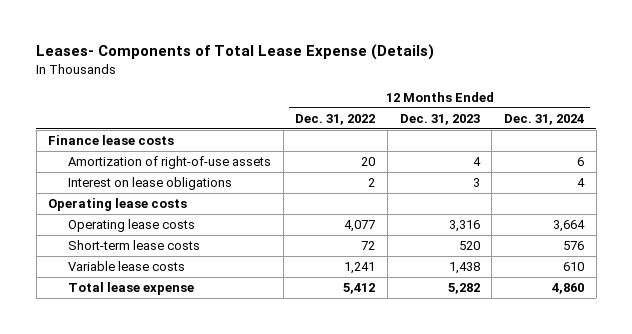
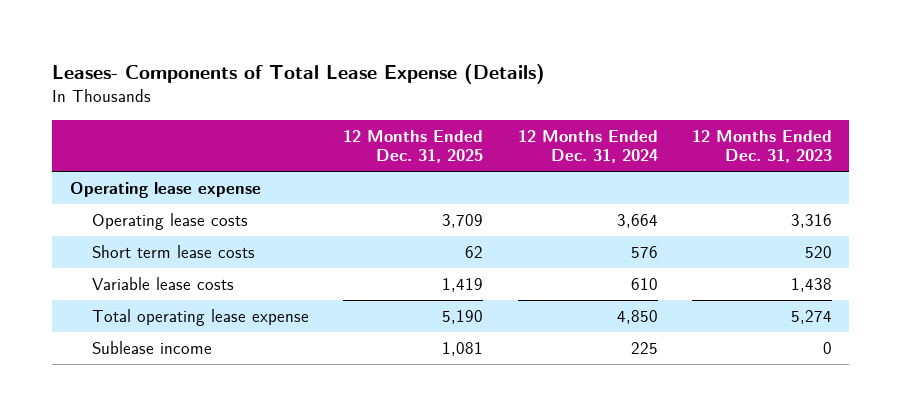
[295,114,376,126] Dec. 31, 2022 -> none
none -> [343,129,484,164] 12 Months Ended Dec. 31, 2025
[48,135,175,146] Finance lease costs -> none
[68,156,272,170] Amortization of right-of-use assets -> none
[68,177,233,191] Interest on lease obligations -> none
[48,198,188,212] Operating lease costs -> [69,181,261,198] Operating lease expense
[68,240,201,251] Short-term lease costs -> [91,244,255,258] Short term lease costs
[68,282,195,296] Total lease expense -> [91,308,309,326] Total operating lease expense
[447,283,480,295] 5,282 -> [790,309,832,324] 5,274
[551,283,584,295] 4,860 -> [616,309,658,324] 4,850
none -> [91,340,212,354] Sublease income

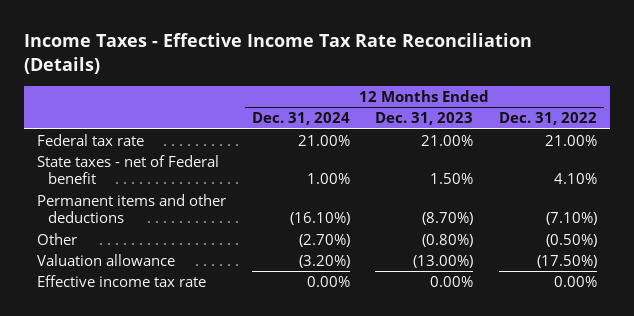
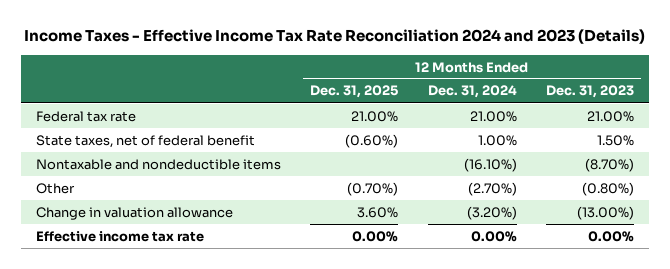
[23,33,532,74] Income Taxes - Effective Income Tax Rate Reconciliation (Details) -> [23,29,645,45] Income Taxes - Effective Income Tax Rate Reconciliation 2024 and 2023 (Details)
[499,112,598,126] Dec. 31, 2022 -> none
none -> [310,85,399,99] Dec. 31, 2025
[36,155,219,185] State taxes - net of Federal benefit -> [35,134,255,148] State taxes, net of federal benefit
[36,194,226,224] Permanent items and other deductions -> [35,158,281,170] Nontaxable and nondeductible items
[36,254,175,267] Valuation allowance -> [35,206,233,220] Change in valuation allowance

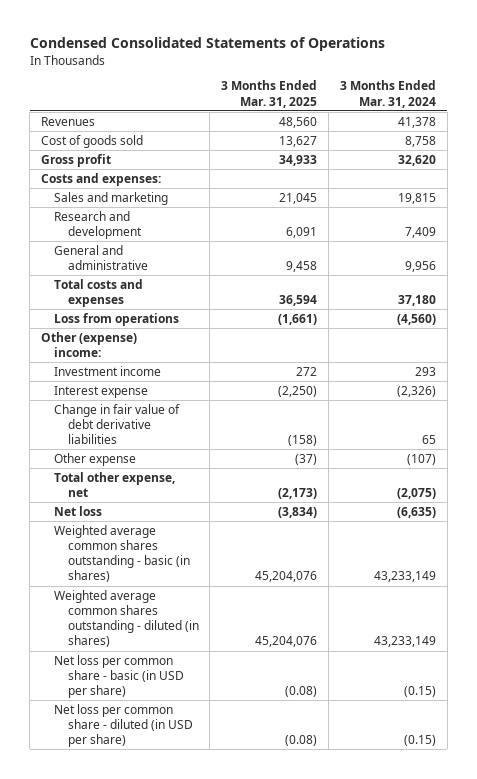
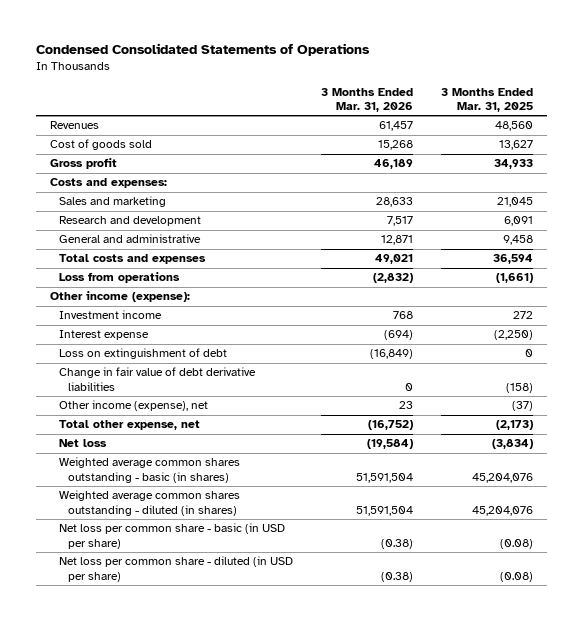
[339,80,436,108] 3 Months Ended Mar. 31, 2024 -> none
none -> [321,87,414,112] 3 Months Ended Mar. 31, 2026
[40,331,137,358] Other (expense) income: -> [49,291,190,303] Other income (expense):
none -> [59,348,228,360] Loss on extinguishment of debt
[54,452,137,466] Other expense -> [59,400,209,412] Other income (expense), net

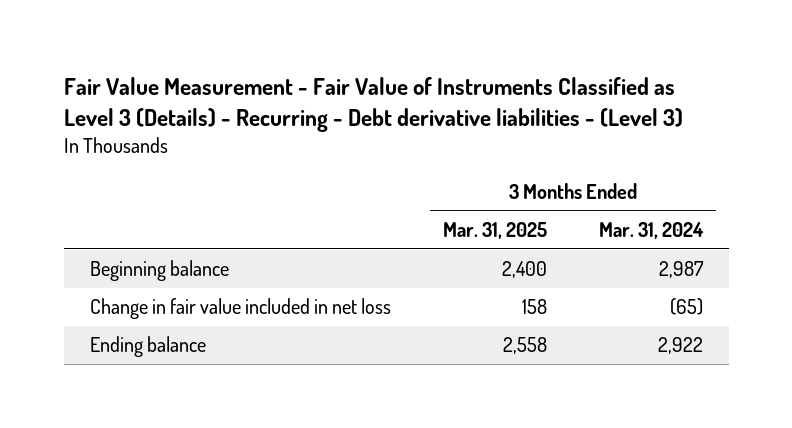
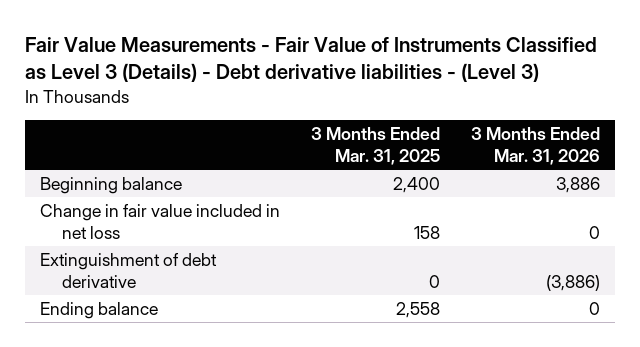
[63,76,683,132] Fair Value Measurement - Fair Value of Instruments Classified as Level 3 (Details) - Recurring - Debt derivative liabilities - (Level 3) -> [25,37,598,83] Fair Value Measurements - Fair Value of Instruments Classified as Level 3 (Details) - Debt derivative liabilities - (Level 3)
[598,221,704,239] Mar. 31, 2024 -> none
none -> [470,127,600,166] 3 Months Ended Mar. 31, 2026
none -> [40,252,218,288] Extinguishment of debt derivative

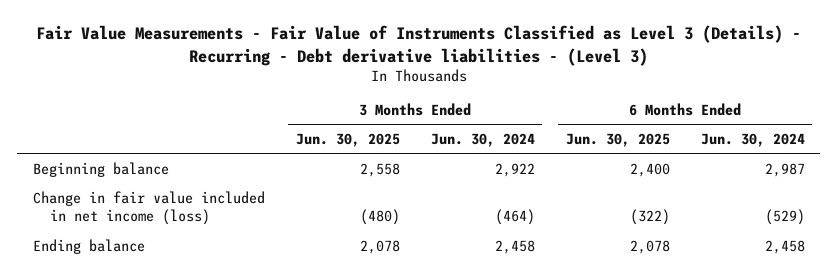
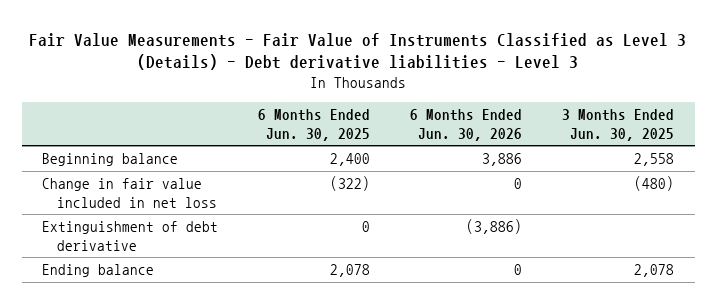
[35,25,801,66] Fair Value Measurements - Fair Value of Instruments Classified as Level 3 (Details) - Recurring - Debt derivative liabilities - (Level 3) -> [29,32,687,71] Fair Value Measurements - Fair Value of Instruments Classified as Level 3 (Details) - Debt derivative liabilities - Level 3
[430,132,535,147] Jun. 30, 2024 -> none
[700,132,805,147] Jun. 30, 2024 -> none
none -> [410,109,523,141] 6 Months Ended Jun. 30, 2026
[32,190,265,226] Change in fair value included in net income (loss) -> [41,178,217,208] Change in fair value included in net loss
none -> [41,221,218,251] Extinguishment of debt derivative

